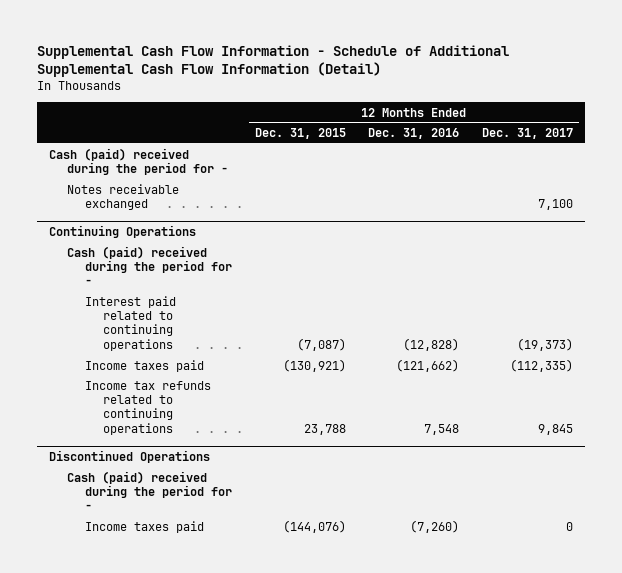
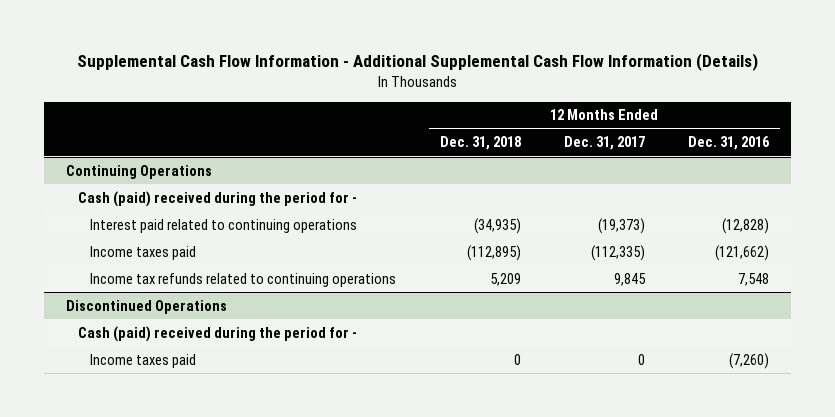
[37,44,510,78] Supplemental Cash Flow Information - Schedule of Additional Supplemental Cash Flow Information (Detail) -> [76,53,758,72] Supplemental Cash Flow Information - Additional Supplemental Cash Flow Information (Details)
[254,128,346,140] Dec. 31, 2015 -> none
none -> [439,136,521,151] Dec. 31, 2018
[48,147,228,175] Cash (paid) received during the period for - -> none
[66,183,179,210] Notes receivable exchanged -> none

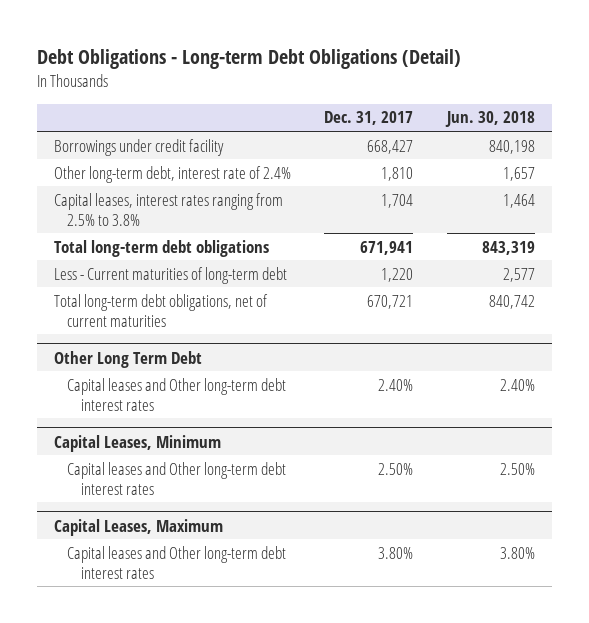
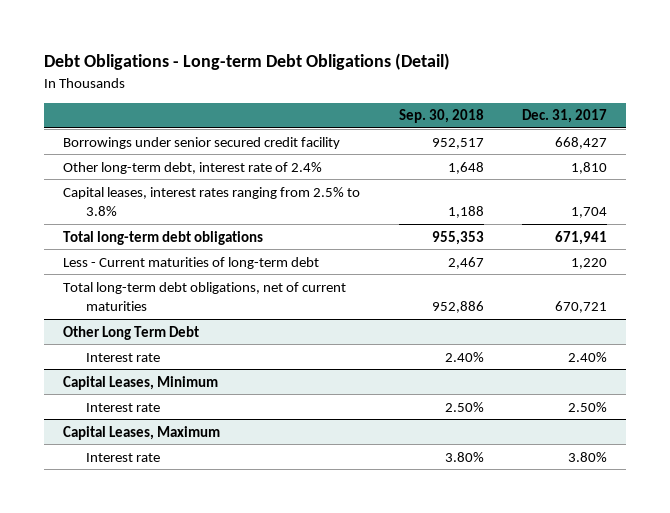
[445,111,536,128] Jun. 30, 2018 -> none
none -> [398,109,484,124] Sep. 30, 2018
[53,138,224,156] Borrowings under credit facility -> [63,136,341,149] Borrowings under senior secured credit facility
[67,377,287,411] Capital leases and Other long-term debt interest rates -> [85,352,160,362] Interest rate
[67,461,287,495] Capital leases and Other long-term debt interest rates -> [85,402,160,412] Interest rate
[67,545,287,579] Capital leases and Other long-term debt interest rates -> [85,452,160,462] Interest rate

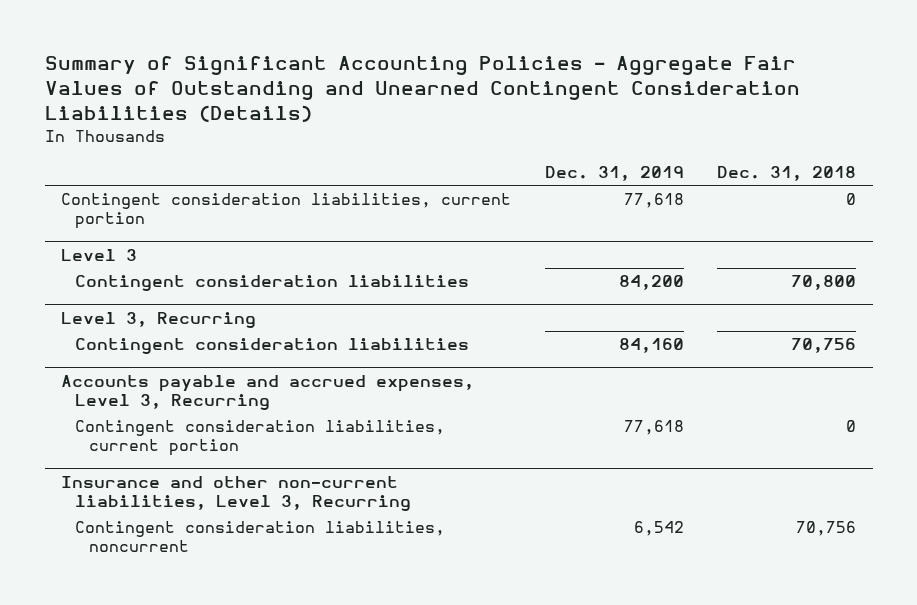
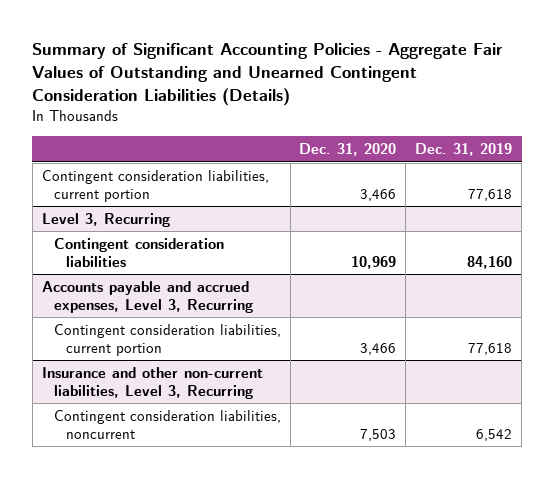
[716,165,856,181] Dec. 31, 2018 -> none
none -> [299,143,397,157] Dec. 31, 2020
[61,248,138,261] Level 3 -> none
[75,275,470,292] Contingent consideration liabilities -> none

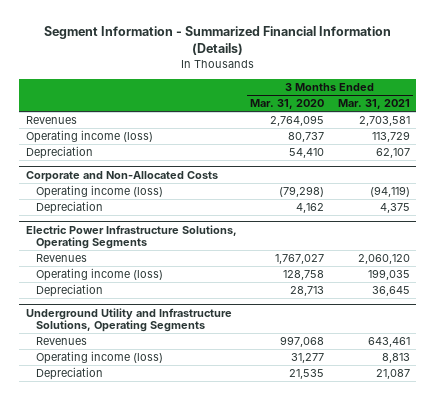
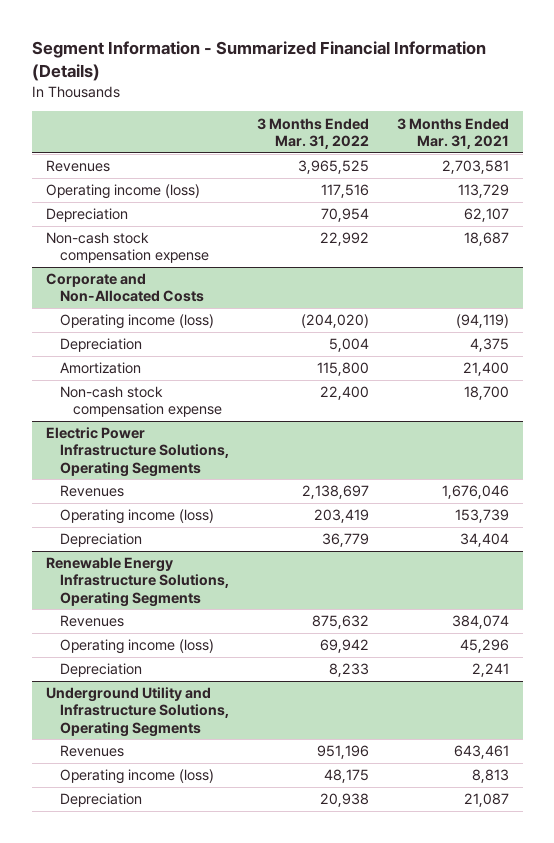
[250,99,325,110] Mar. 31, 2020 -> none
none -> [256,117,369,149] 3 Months Ended Mar. 31, 2022
none -> [45,232,209,264] Non-cash stock compensation expense
none -> [59,362,141,375] Amortization
none -> [59,386,223,418] Non-cash stock compensation expense
[357,254,410,265] 2,060,120 -> [441,485,509,500] 1,676,046
[367,269,410,281] 199,035 -> [454,509,509,524] 153,739
[371,286,410,297] 36,645 -> [459,533,509,548] 34,404
none -> [45,557,229,607] Renewable Energy Infrastructure Solutions, Operating Segments
none -> [59,615,124,628] Revenues
none -> [59,639,214,655] Operating income (loss)
none -> [59,663,142,678] Depreciation

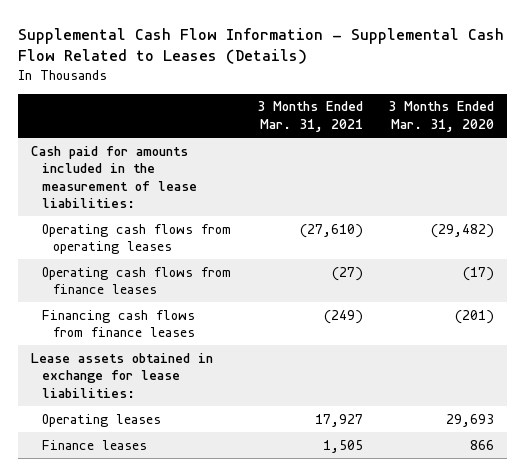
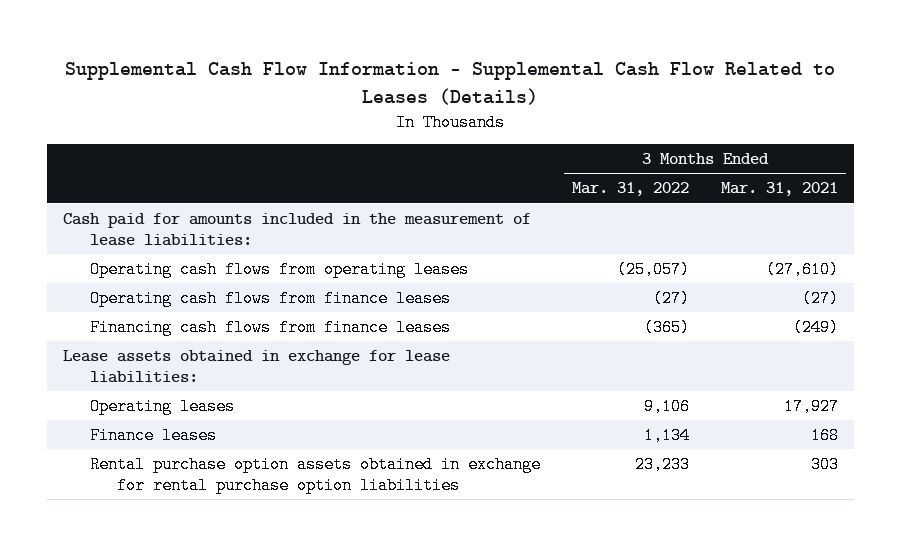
[388,101,495,133] 3 Months Ended Mar. 31, 2020 -> none
none -> [571,182,689,197] Mar. 31, 2022
[322,439,363,453] 1,505 -> [810,426,839,444] 168
none -> [90,455,542,494] Rental purchase option assets obtained in exchange for rental purchase option liabilities

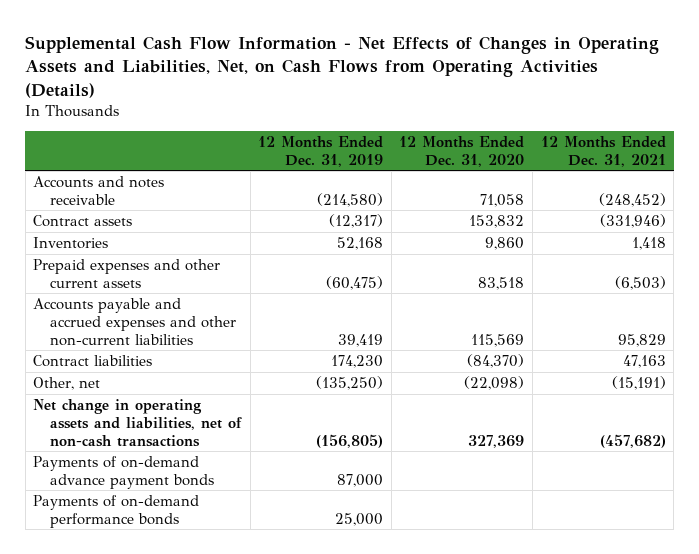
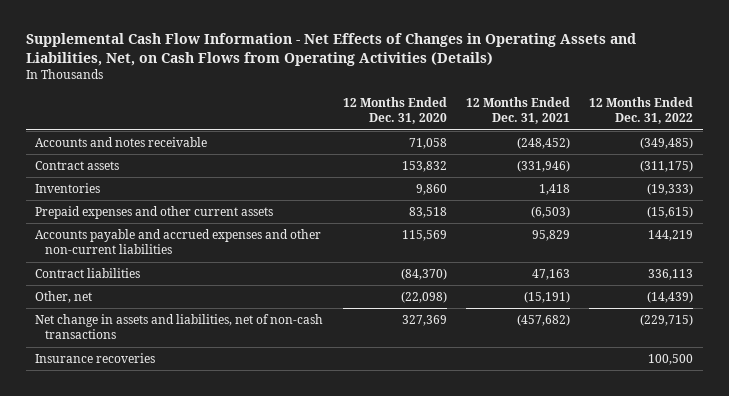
[258,136,384,167] 12 Months Ended Dec. 31, 2019 -> none
none -> [589,96,694,125] 12 Months Ended Dec. 31, 2022
[33,456,214,489] Payments of on-demand advance payment bonds -> none
[33,495,200,528] Payments of on-demand performance bonds -> none
[33,399,242,447] Net change in operating assets and liabilities, net of non-cash transactions -> [35,313,324,340] Net change in assets and liabilities, net of non-cash transactions
none -> [35,352,156,363] Insurance recoveries

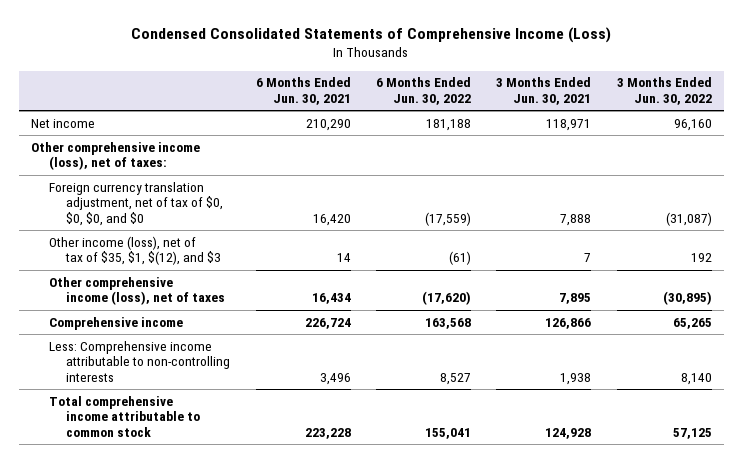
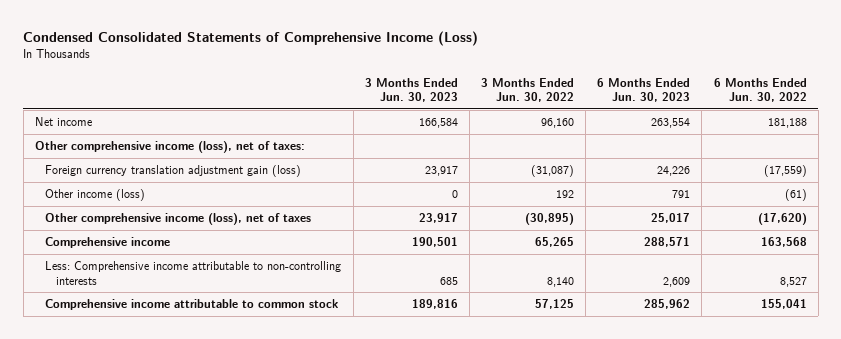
[255,77,351,105] 6 Months Ended Jun. 30, 2021 -> none
[496,77,592,105] 3 Months Ended Jun. 30, 2021 -> none
none -> [364,77,458,103] 3 Months Ended Jun. 30, 2023
none -> [597,77,691,103] 6 Months Ended Jun. 30, 2023
[48,181,224,226] Foreign currency translation adjustment, net of tax of $0, $0, $0, and $0 -> [45,165,302,178] Foreign currency translation adjustment gain (loss)
[48,235,222,266] Other income (loss), net of tax of $35, $1, $(12), and $3 -> [45,189,146,202] Other income (loss)
[48,395,201,437] Total comprehensive income attributable to common stock -> [45,299,339,311] Comprehensive income attributable to common stock

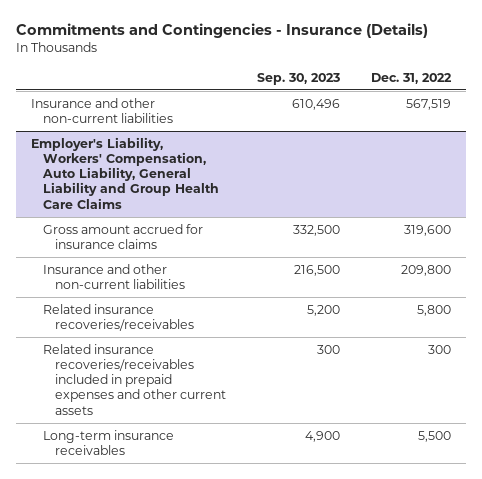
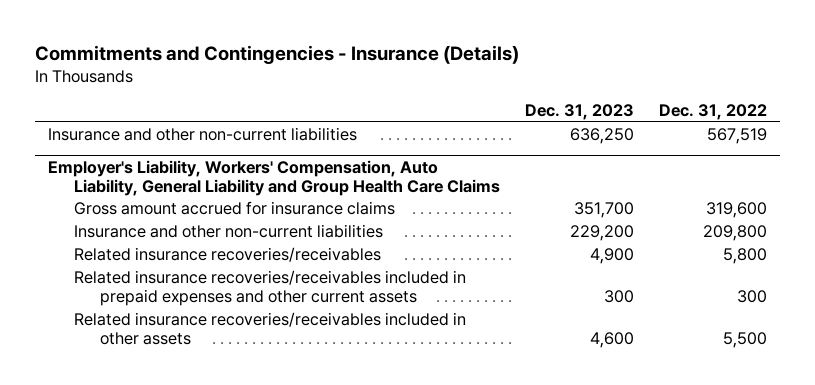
[256,72,340,85] Sep. 30, 2023 -> none
none -> [524,103,634,120] Dec. 31, 2023
[43,429,175,456] Long-term insurance receivables -> [73,312,466,346] Related insurance recoveries/receivables included in other assets

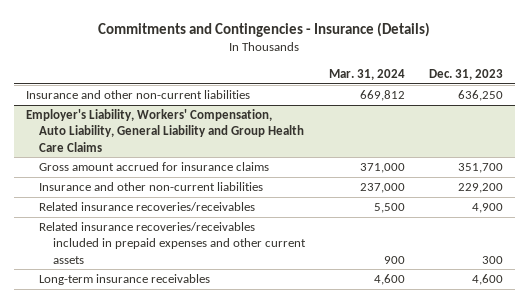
[659,103,768,120] Dec. 31, 2022 -> none
none -> [328,69,405,81] Mar. 31, 2024
[73,312,466,346] Related insurance recoveries/receivables included in other assets -> [39,274,211,286] Long-term insurance receivables

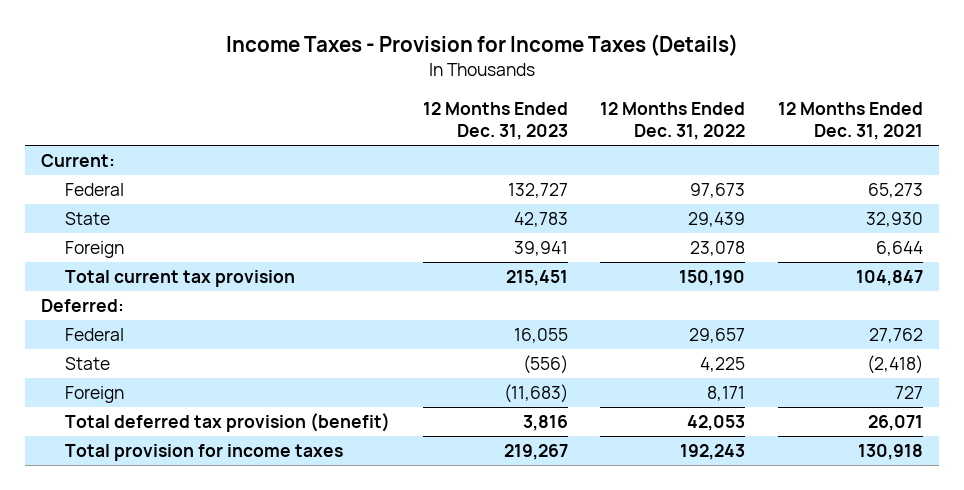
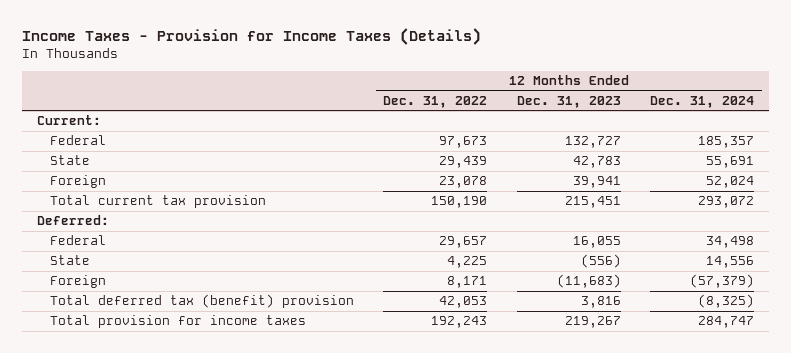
[778,101,924,141] 12 Months Ended Dec. 31, 2021 -> none
none -> [650,95,755,108] Dec. 31, 2024
[64,412,390,432] Total deferred tax provision (benefit) -> [49,294,354,309] Total deferred tax (benefit) provision

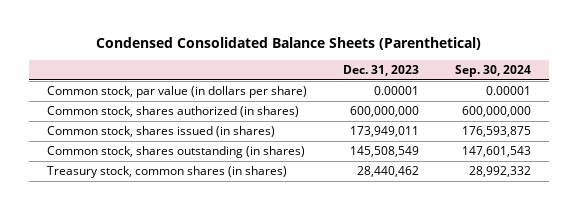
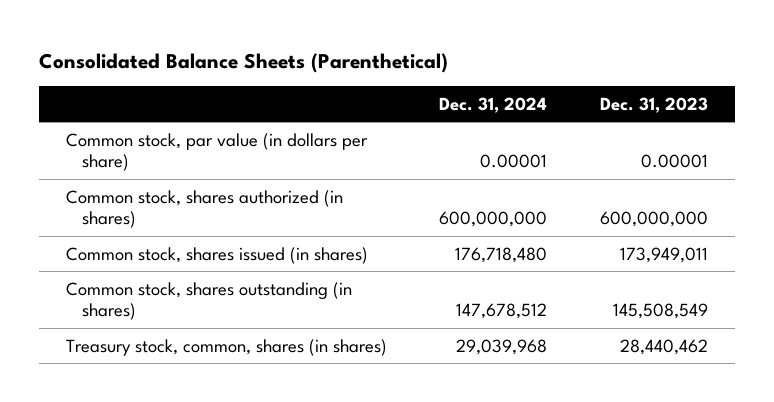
[96,37,482,51] Condensed Consolidated Balance Sheets (Parenthetical) -> [39,52,449,73] Consolidated Balance Sheets (Parenthetical)
[455,65,532,78] Sep. 30, 2024 -> none
none -> [439,96,548,113] Dec. 31, 2024
[47,166,288,179] Treasury stock, common shares (in shares) -> [65,338,387,356] Treasury stock, common, shares (in shares)

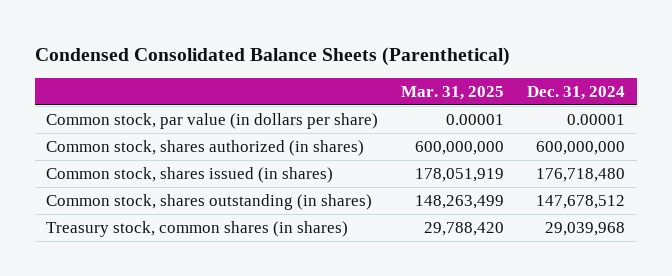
[39,52,449,73] Consolidated Balance Sheets (Parenthetical) -> [34,46,510,66] Condensed Consolidated Balance Sheets (Parenthetical)
[600,96,709,113] Dec. 31, 2023 -> none
none -> [401,85,505,100] Mar. 31, 2025
[65,338,387,356] Treasury stock, common, shares (in shares) -> [46,220,349,237] Treasury stock, common shares (in shares)

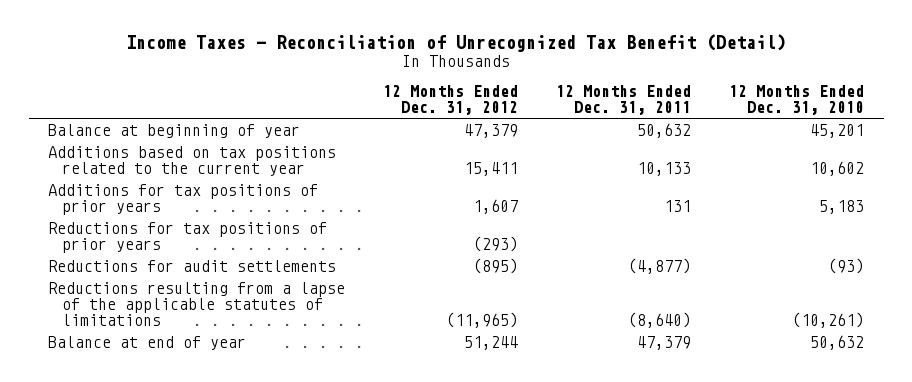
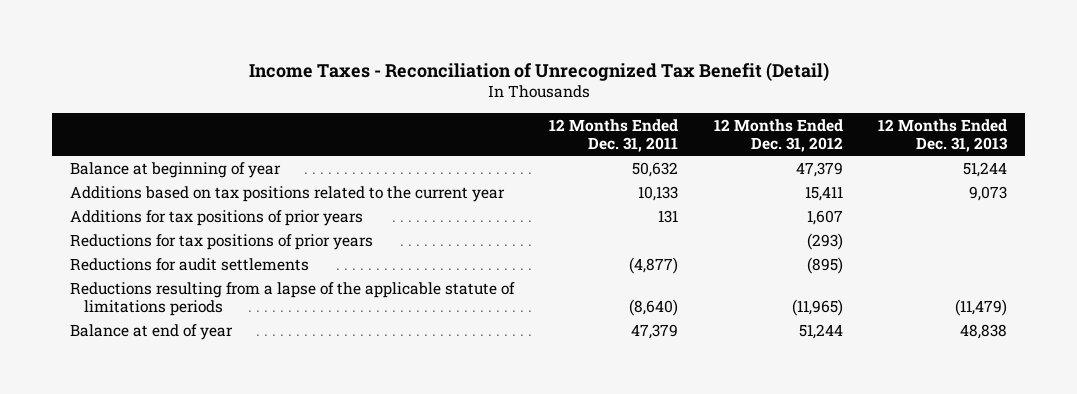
[729,85,865,116] 12 Months Ended Dec. 31, 2010 -> none
none -> [878,118,1009,152] 12 Months Ended Dec. 31, 2013
[47,282,345,327] Reductions resulting from a lapse of the applicable statutes of limitations -> [70,281,516,316] Reductions resulting from a lapse of the applicable statute of limitations periods

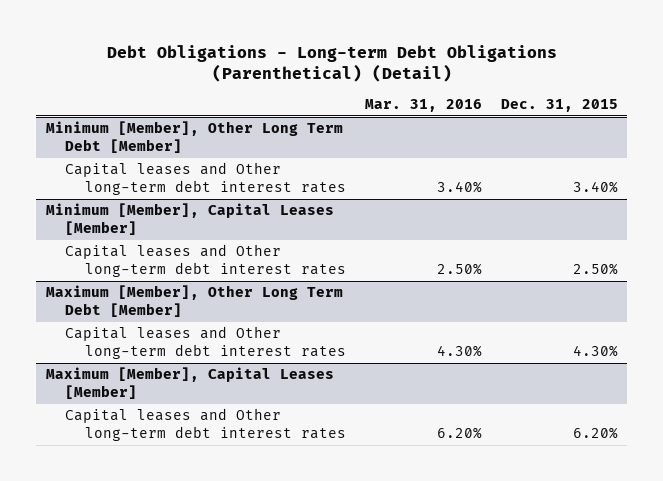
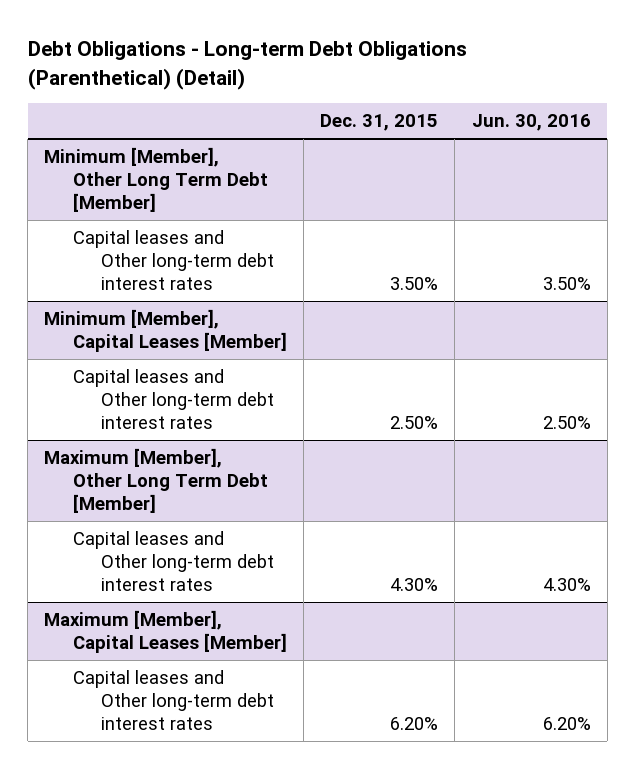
[364,99,482,113] Mar. 31, 2016 -> none
none -> [471,113,591,131] Jun. 30, 2016
[572,181,618,194] 3.40% -> [390,276,439,290] 3.50%

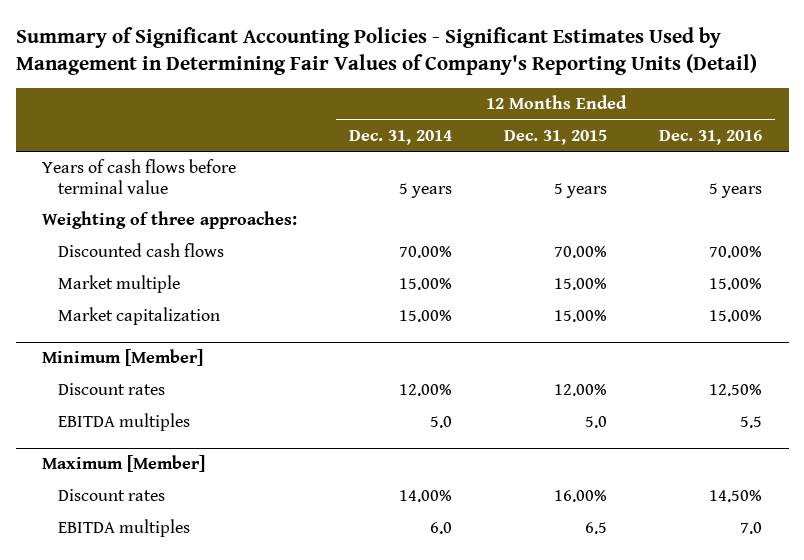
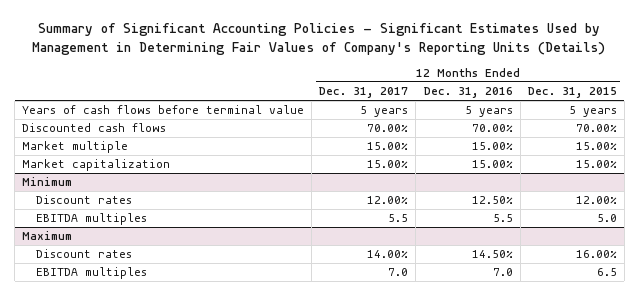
[15,27,757,76] Summary of Significant Accounting Policies - Significant Estimates Used by Management in Determining Fair Values of Company's Reporting Units (Detail) -> [32,23,606,55] Summary of Significant Accounting Policies - Significant Estimates Used by Management in Determining Fair Values of Company's Reporting Units (Details)
[348,130,452,146] Dec. 31, 2014 -> none
none -> [319,87,409,99] Dec. 31, 2017
[41,211,297,230] Weighting of three approaches: -> none
[41,349,203,367] Minimum [Member] -> [22,177,73,187] Minimum
[41,455,205,473] Maximum [Member] -> [22,231,73,241] Maximum

